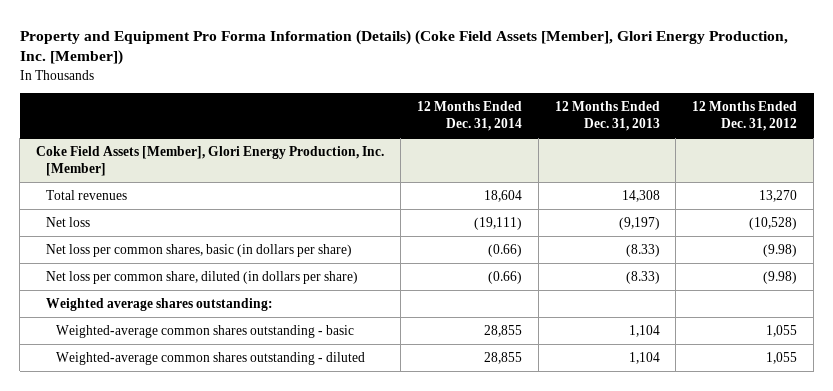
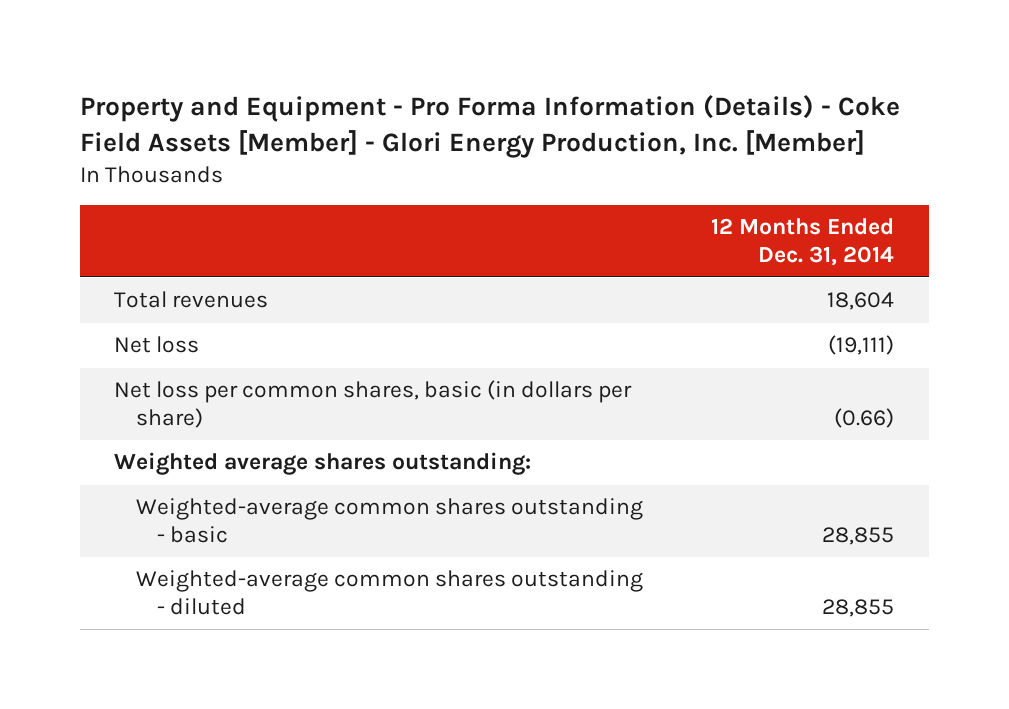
[19,29,788,66] Property and Equipment Pro Forma Information (Details) (Coke Field Assets [Member], Glori Energy Production, Inc. [Member]) -> [79,95,900,159] Property and Equipment - Pro Forma Information (Details) - Coke Field Assets [Member] - Glori Energy Production, Inc. [Member]
[554,100,660,131] 12 Months Ended Dec. 31, 2013 -> none
[692,100,798,131] 12 Months Ended Dec. 31, 2012 -> none
[36,145,385,176] Coke Field Assets [Member], Glori Energy Production, Inc. [Member] -> none
[45,270,358,284] Net loss per common share, diluted (in dollars per share) -> none

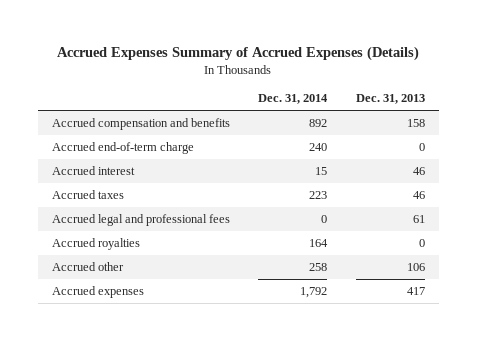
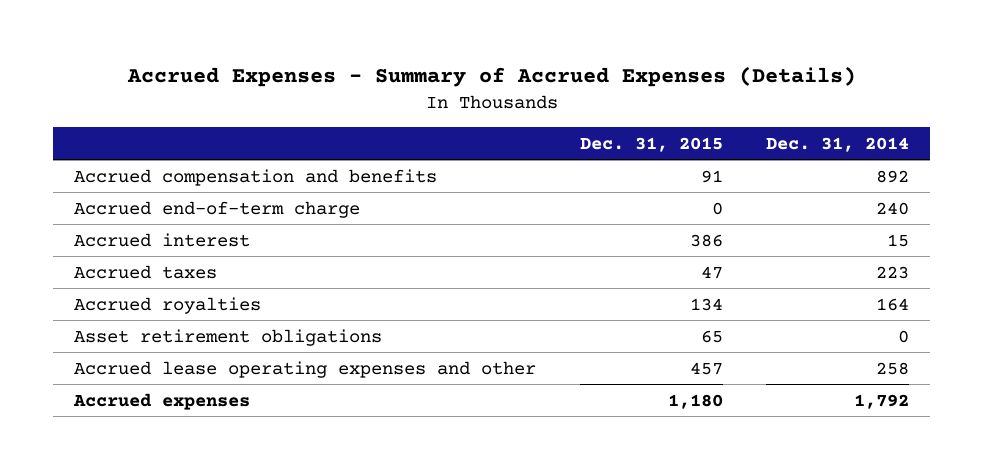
[57,46,420,62] Accrued Expenses Summary of Accrued Expenses (Details) -> [126,66,856,88] Accrued Expenses - Summary of Accrued Expenses (Details)
[355,94,425,105] Dec. 31, 2013 -> none
none -> [579,136,723,152] Dec. 31, 2015
[51,213,230,226] Accrued legal and professional fees -> none
none -> [74,328,383,346] Asset retirement obligations
[51,261,124,271] Accrued other -> [74,360,537,378] Accrued lease operating expenses and other

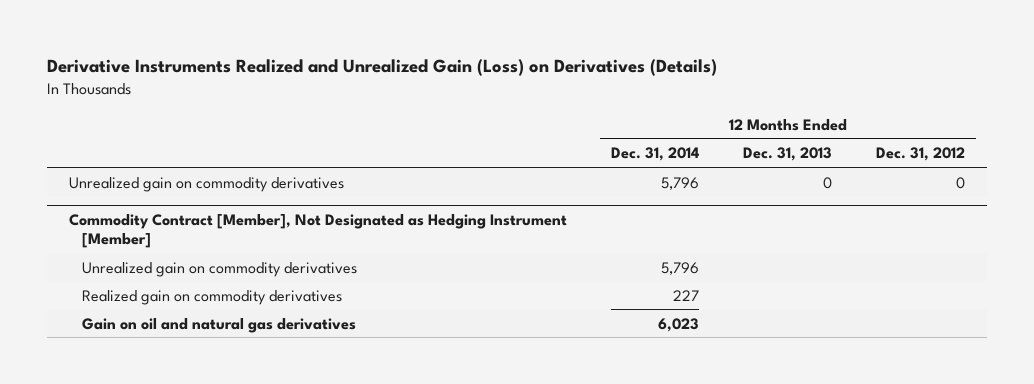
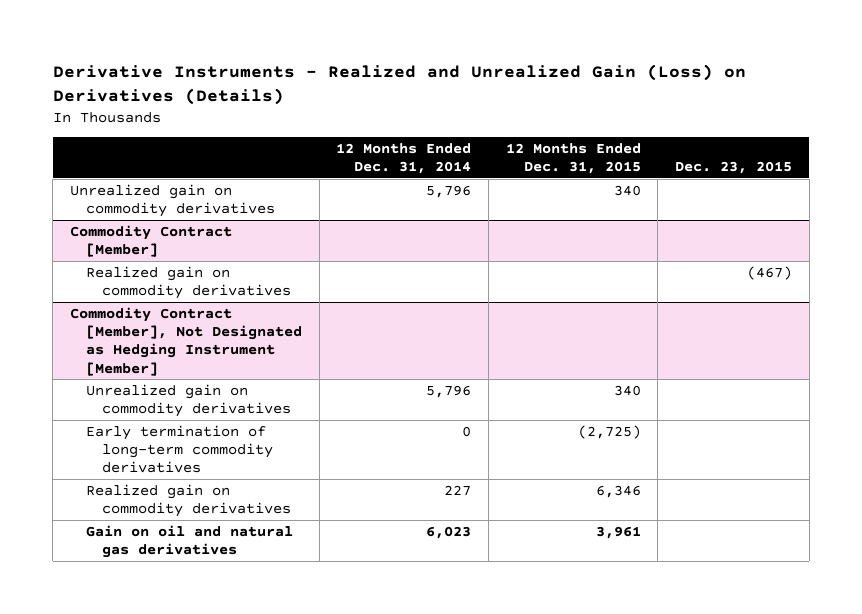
[46,58,717,76] Derivative Instruments Realized and Unrealized Gain (Loss) on Derivatives (Details) -> [52,63,746,105] Derivative Instruments - Realized and Unrealized Gain (Loss) on Derivatives (Details)
[743,147,833,162] Dec. 31, 2013 -> none
[876,147,966,162] Dec. 31, 2012 -> none
none -> [505,143,641,175] 12 Months Ended Dec. 31, 2015
none -> [674,161,792,175] Dec. 23, 2015
none -> [69,224,232,258] Commodity Contract [Member]
none -> [86,265,292,300] Realized gain on commodity derivatives
none -> [86,424,274,474] Early termination of long-term commodity derivatives

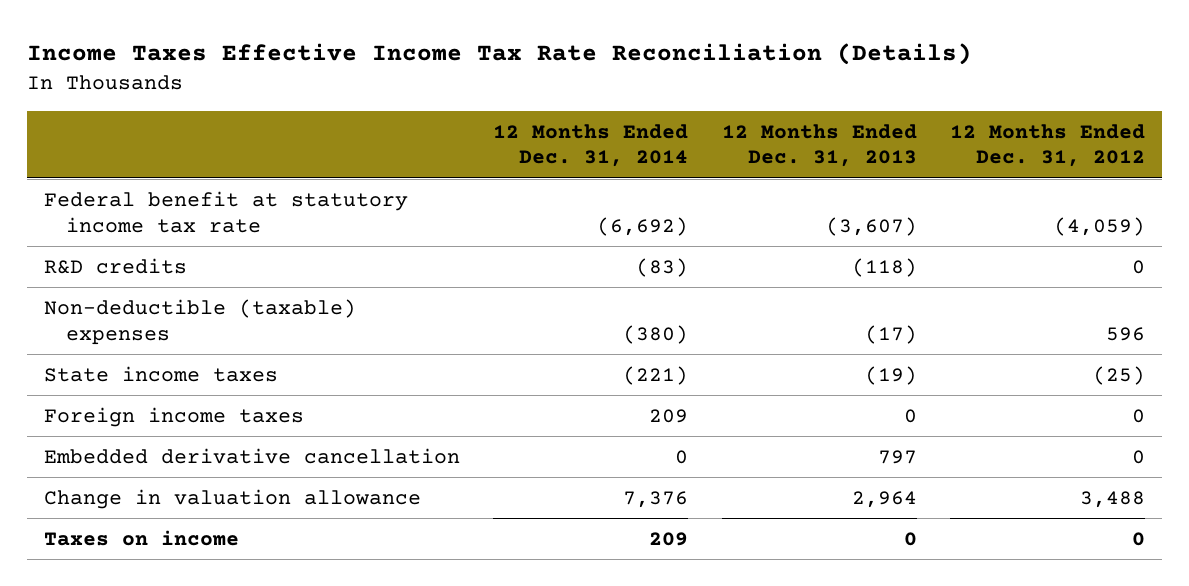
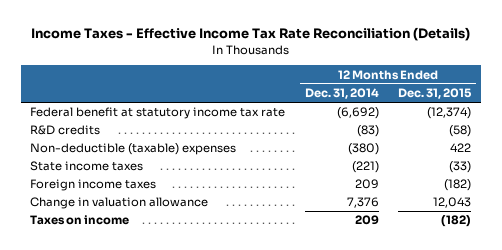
[27,43,973,66] Income Taxes Effective Income Tax Rate Reconciliation (Details) -> [30,27,470,42] Income Taxes - Effective Income Tax Rate Reconciliation (Details)
[721,123,917,168] 12 Months Ended Dec. 31, 2013 -> none
[950,123,1146,168] 12 Months Ended Dec. 31, 2012 -> none
none -> [398,88,473,100] Dec. 31, 2015
[43,447,460,464] Embedded derivative cancellation -> none

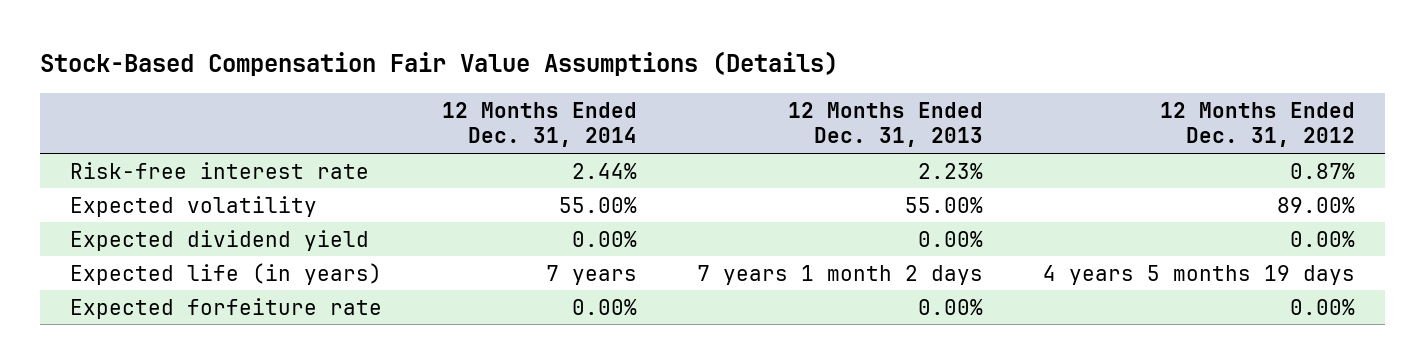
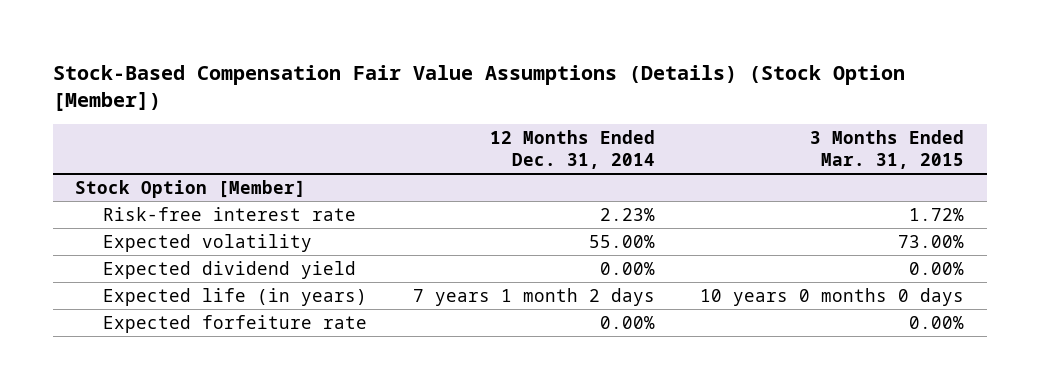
[40,51,839,77] Stock-Based Compensation Fair Value Assumptions (Details) -> [52,64,905,111] Stock-Based Compensation Fair Value Assumptions (Details) (Stock Option [Member])
[788,101,984,148] 12 Months Ended Dec. 31, 2013 -> none
[1160,101,1356,148] 12 Months Ended Dec. 31, 2012 -> none
none -> [810,130,965,170] 3 Months Ended Mar. 31, 2015
none -> [75,179,307,198] Stock Option [Member]
[572,162,638,179] 2.44% -> [599,207,655,221] 2.23%
[546,264,638,285] 7 years -> [412,287,655,306] 7 years 1 month 2 days

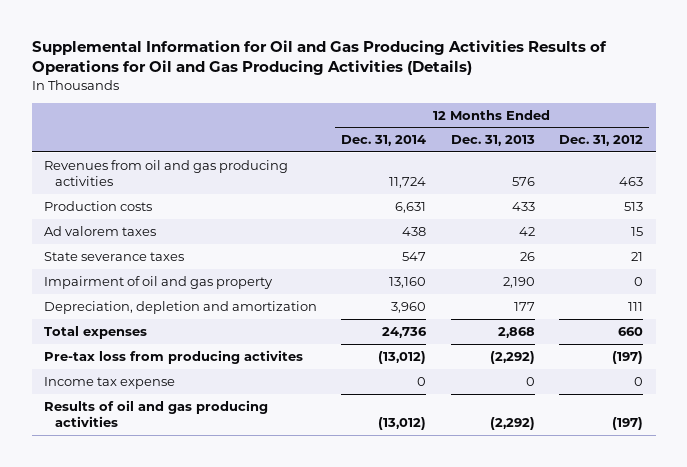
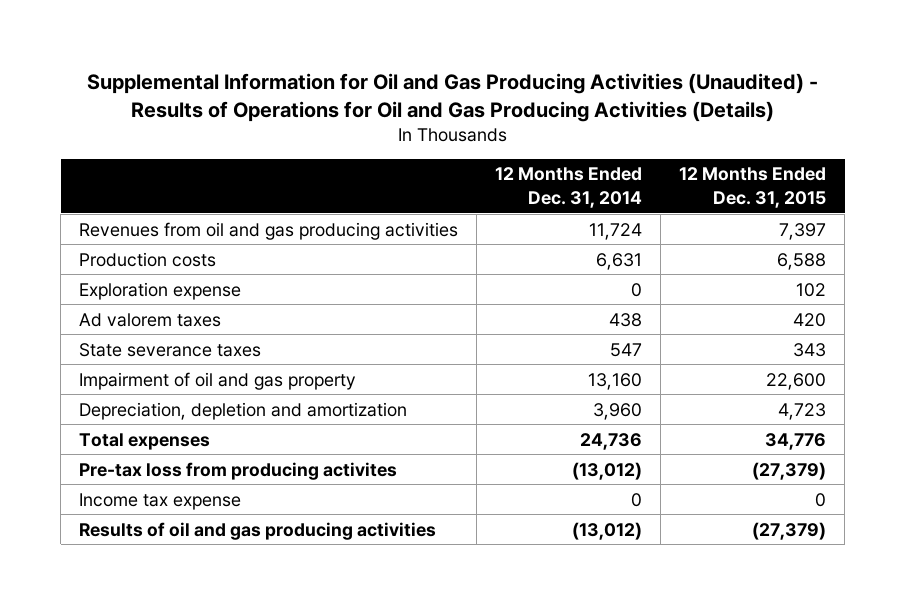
[31,39,607,75] Supplemental Information for Oil and Gas Producing Activities Results of Operations for Oil and Gas Producing Activities (Details) -> [86,72,818,122] Supplemental Information for Oil and Gas Producing Activities (Unaudited) - Results of Operations for Oil and Gas Producing Activities (Details)
[450,135,535,147] Dec. 31, 2013 -> none
[559,135,644,147] Dec. 31, 2012 -> none
none -> [679,167,827,208] 12 Months Ended Dec. 31, 2015
none -> [79,281,242,300] Exploration expense

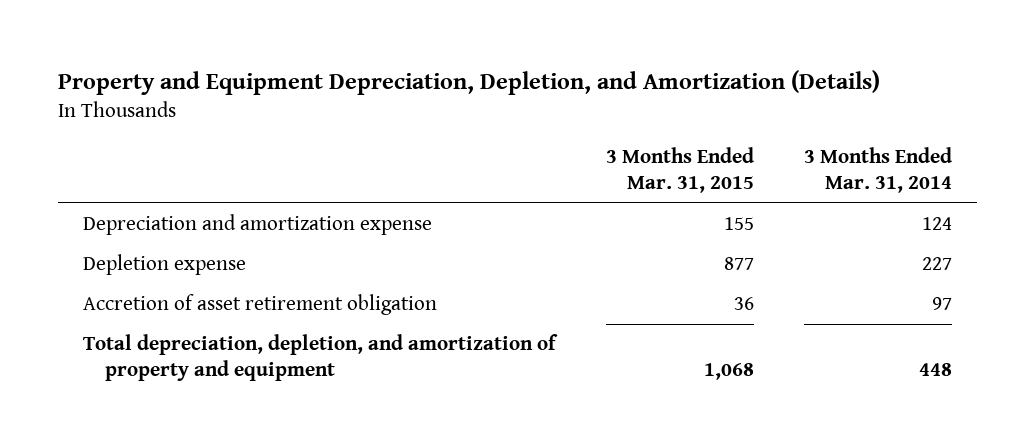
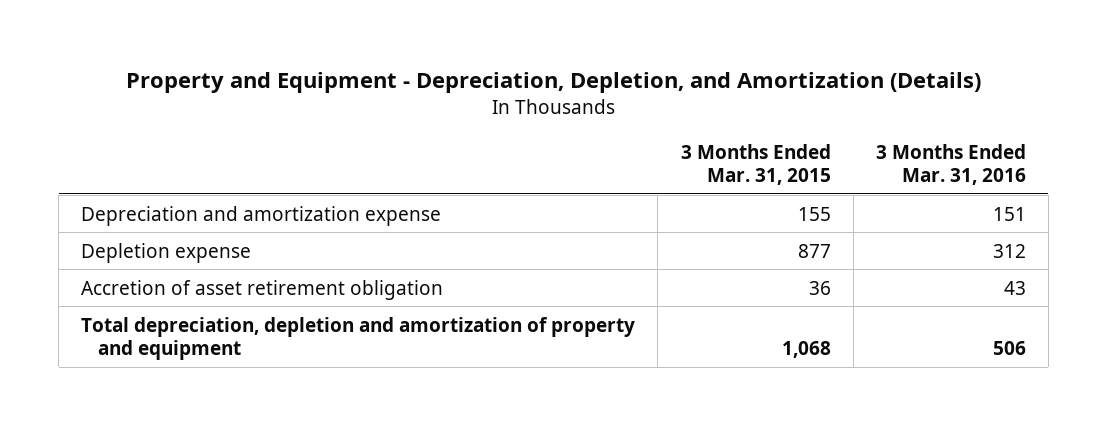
[57,70,880,96] Property and Equipment Depreciation, Depletion, and Amortization (Details) -> [125,72,981,94] Property and Equipment - Depreciation, Depletion, and Amortization (Details)
[804,147,953,193] 3 Months Ended Mar. 31, 2014 -> none
none -> [875,143,1026,185] 3 Months Ended Mar. 31, 2016
[83,334,559,381] Total depreciation, depletion, and amortization of property and equipment -> [81,316,636,361] Total depreciation, depletion and amortization of property and equipment

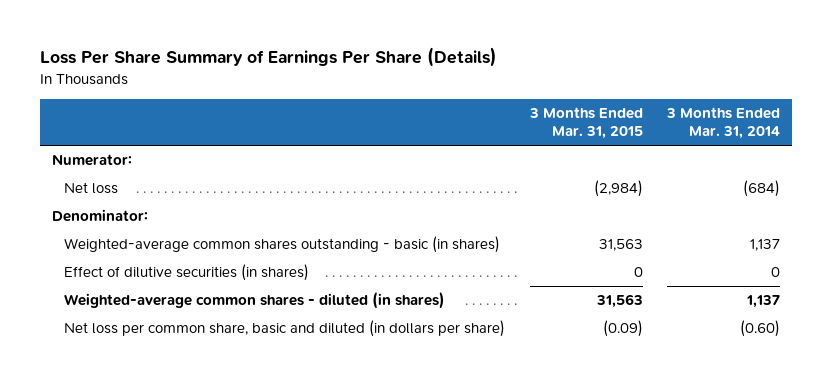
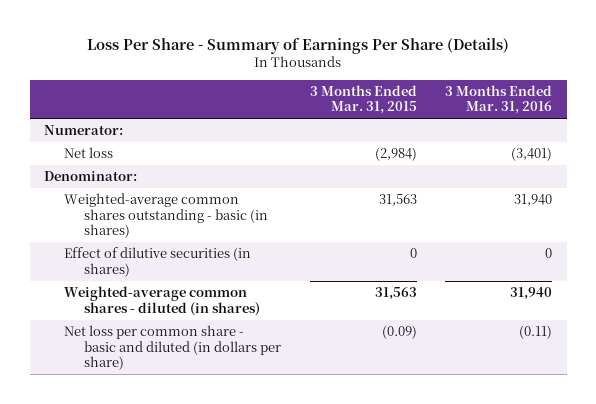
[39,47,497,68] Loss Per Share Summary of Earnings Per Share (Details) -> [87,37,510,54] Loss Per Share - Summary of Earnings Per Share (Details)
[665,106,780,140] 3 Months Ended Mar. 31, 2014 -> none
none -> [445,84,553,115] 3 Months Ended Mar. 31, 2016
[64,320,506,338] Net loss per common share, basic and diluted (in dollars per share) -> [64,325,282,371] Net loss per common share - basic and diluted (in dollars per share)

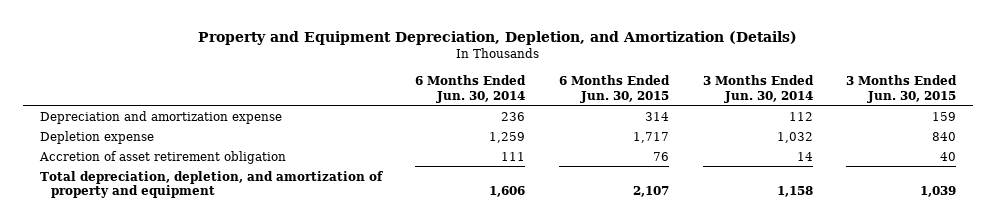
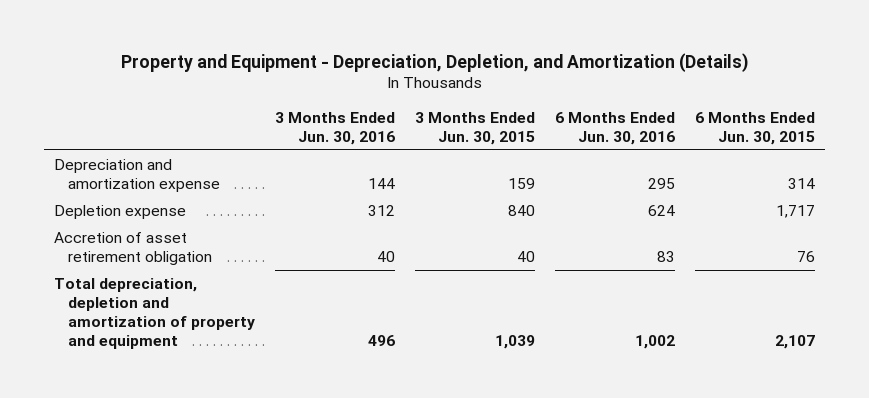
[198,31,798,46] Property and Equipment Depreciation, Depletion, and Amortization (Details) -> [120,52,749,72] Property and Equipment - Depreciation, Depletion, and Amortization (Details)
[415,75,527,103] 6 Months Ended Jun. 30, 2014 -> none
[702,75,814,103] 3 Months Ended Jun. 30, 2014 -> none
none -> [274,111,395,145] 3 Months Ended Jun. 30, 2016
none -> [554,111,675,145] 6 Months Ended Jun. 30, 2016
[39,170,383,199] Total depreciation, depletion, and amortization of property and equipment -> [54,277,255,350] Total depreciation, depletion and amortization of property and equipment

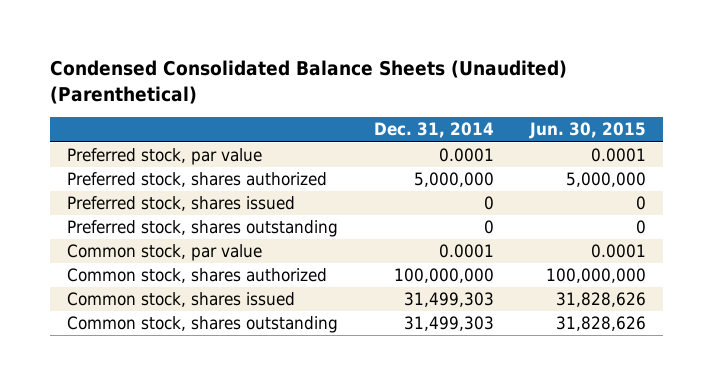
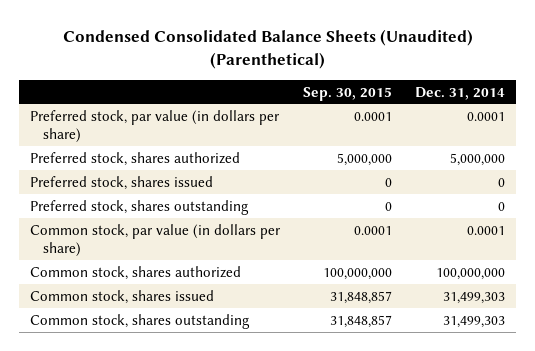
[528,122,646,140] Jun. 30, 2015 -> none
none -> [303,86,393,101] Sep. 30, 2015
[67,148,263,166] Preferred stock, par value -> [30,109,281,144] Preferred stock, par value (in dollars per share)
[67,244,263,262] Common stock, par value -> [30,223,282,258] Common stock, par value (in dollars per share)

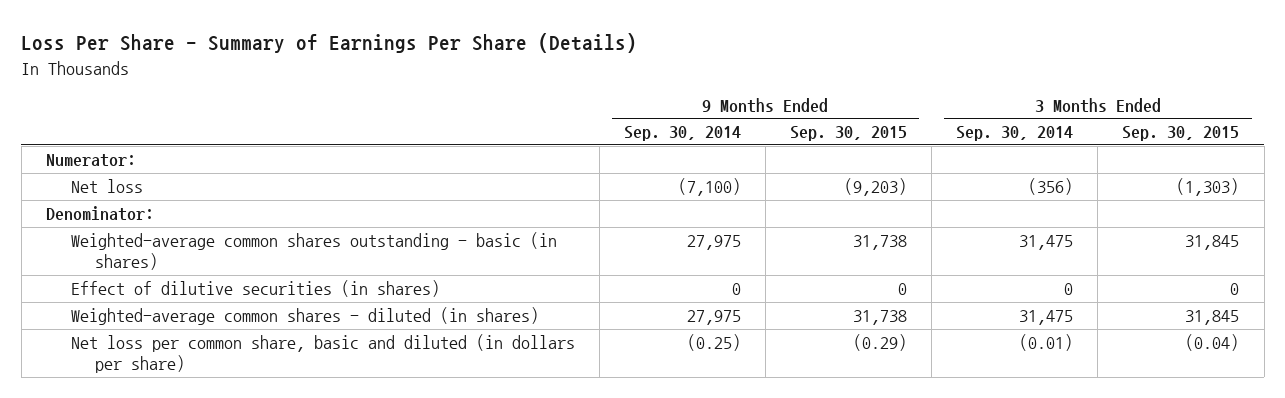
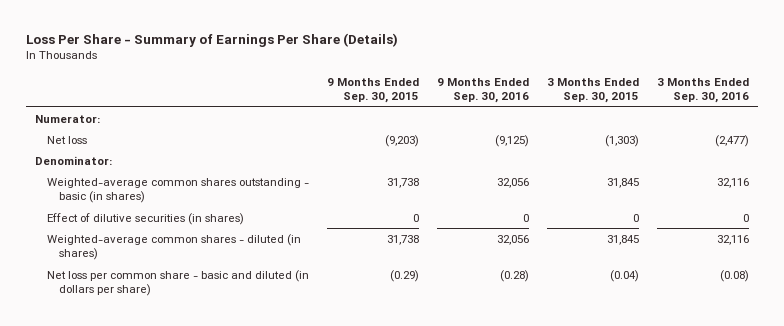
[623,126,741,142] Sep. 30, 2014 -> none
[956,126,1074,142] Sep. 30, 2014 -> none
none -> [437,77,530,104] 9 Months Ended Sep. 30, 2016
none -> [657,77,750,104] 3 Months Ended Sep. 30, 2016
[70,334,575,374] Net loss per common share, basic and diluted (in dollars per share) -> [46,269,309,297] Net loss per common share - basic and diluted (in dollars per share)

